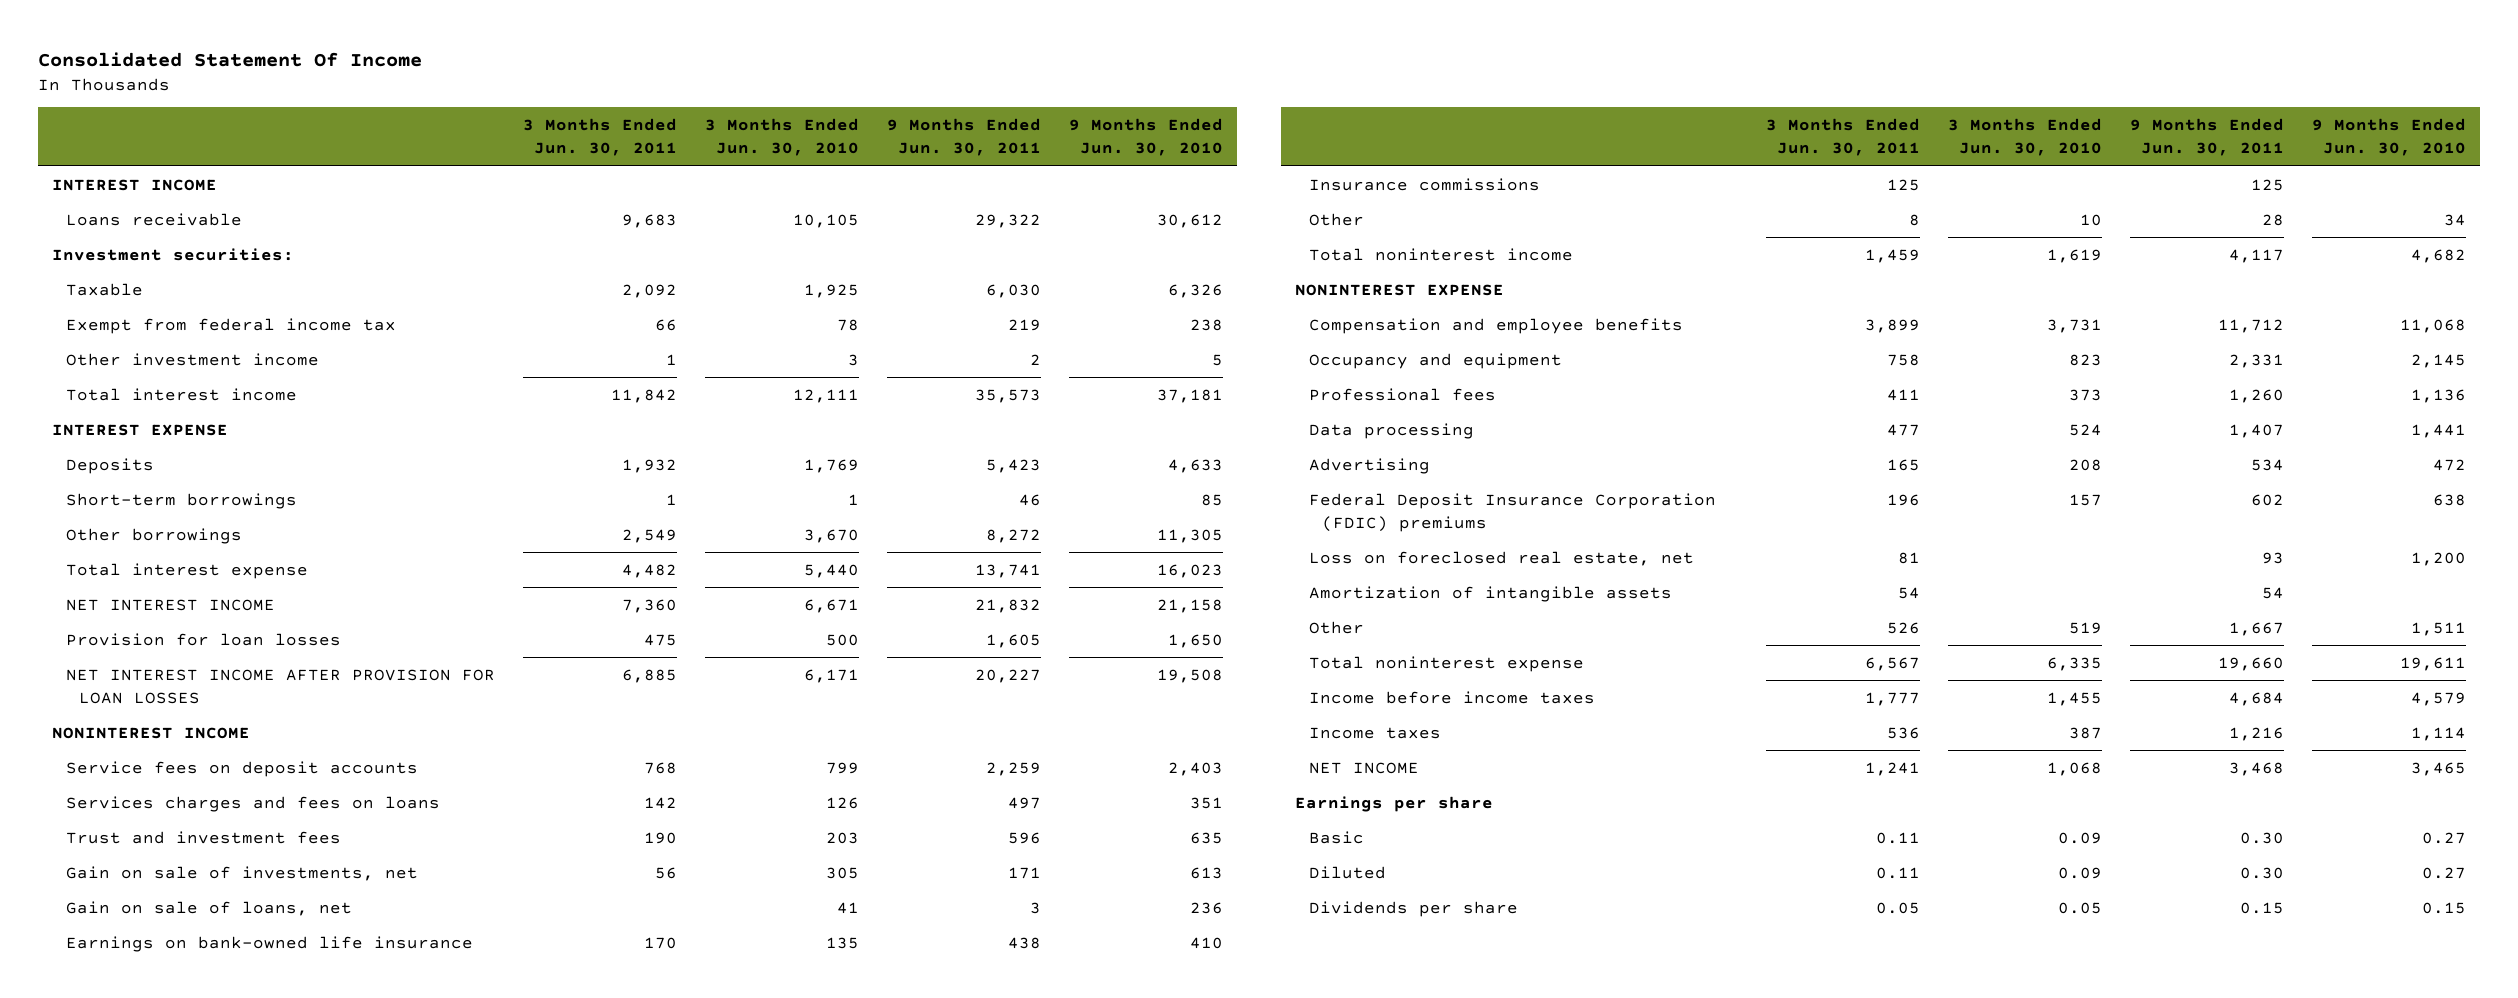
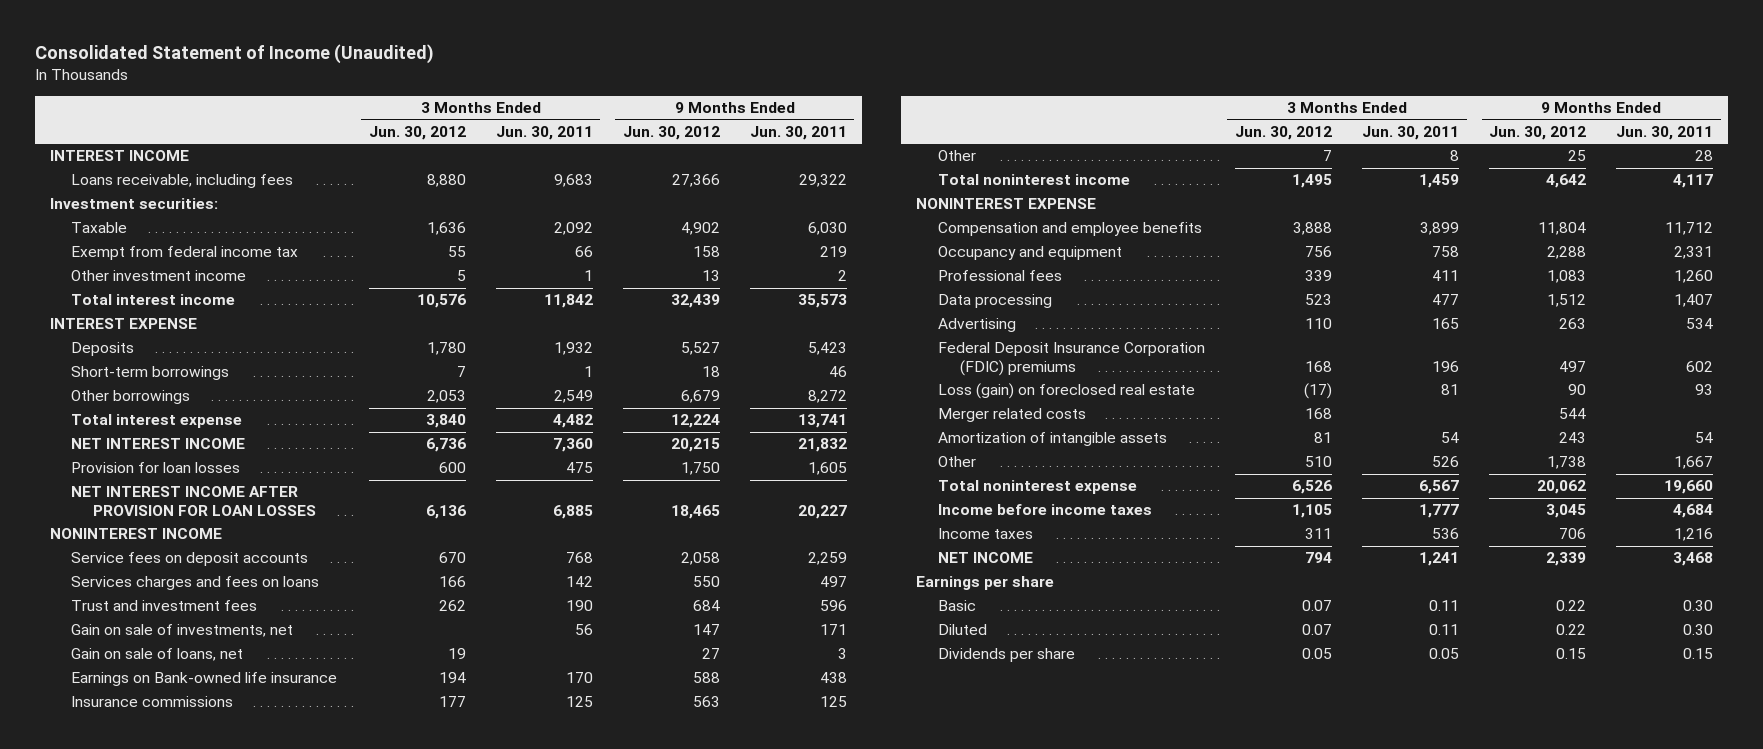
[38,51,423,67] Consolidated Statement Of Income -> [34,43,434,64] Consolidated Statement of Income (Unaudited)
[704,118,859,157] 3 Months Ended Jun. 30, 2010 -> none
[1068,118,1223,157] 9 Months Ended Jun. 30, 2010 -> none
none -> [368,126,466,141] Jun. 30, 2012
none -> [622,126,720,141] Jun. 30, 2012
[65,212,242,226] Loans receivable -> [71,174,294,189] Loans receivable, including fees
[65,935,473,952] Earnings on bank-owned life insurance -> [71,672,338,687] Earnings on Bank-owned life insurance
[1308,550,1694,566] Loss on foreclosed real estate, net -> [937,383,1195,400] Loss (gain) on foreclosed real estate
none -> [937,408,1086,423] Merger related costs

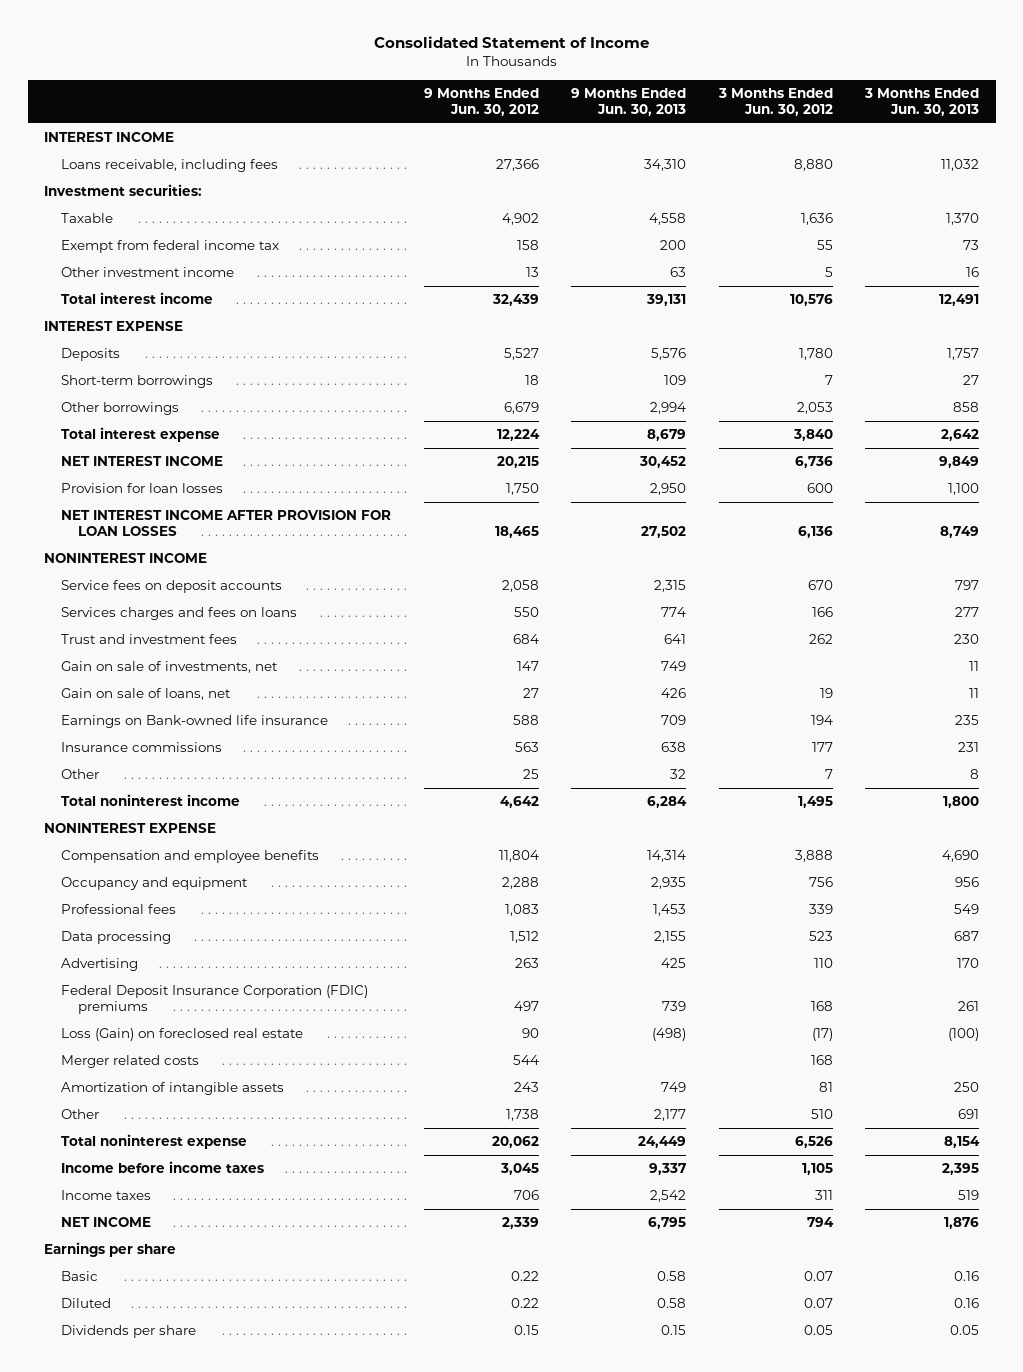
[34,43,434,64] Consolidated Statement of Income (Unaudited) -> [373,36,649,49] Consolidated Statement of Income
[495,126,593,141] Jun. 30, 2011 -> none
[749,126,847,141] Jun. 30, 2011 -> none
none -> [571,87,687,117] 9 Months Ended Jun. 30, 2013
none -> [864,87,980,117] 3 Months Ended Jun. 30, 2013
[937,383,1195,400] Loss (gain) on foreclosed real estate -> [61,1028,304,1042] Loss (Gain) on foreclosed real estate

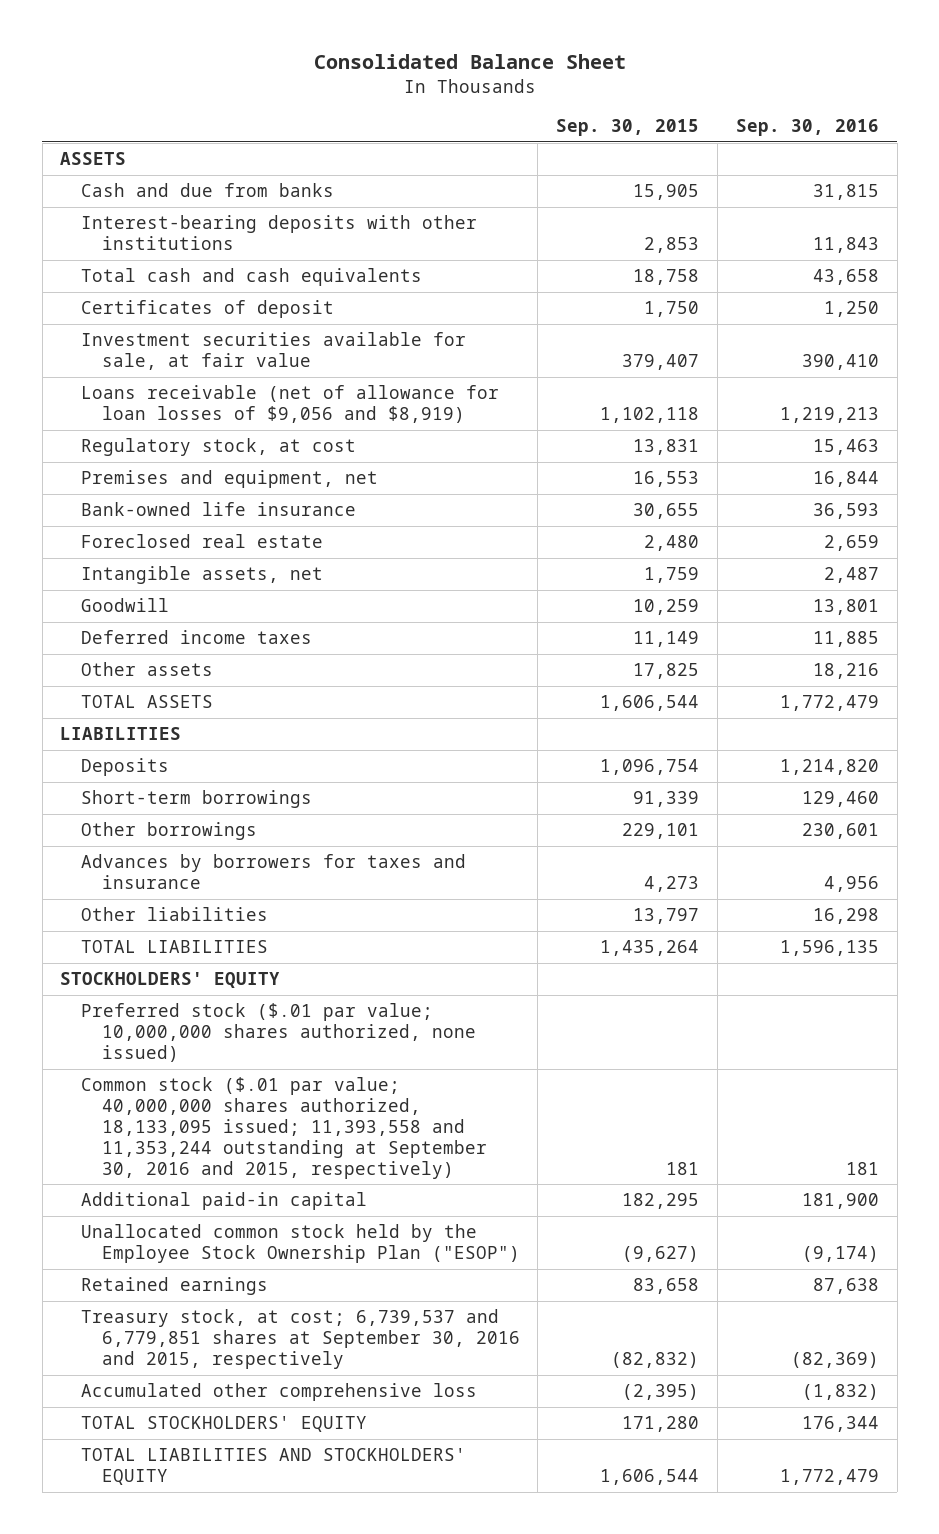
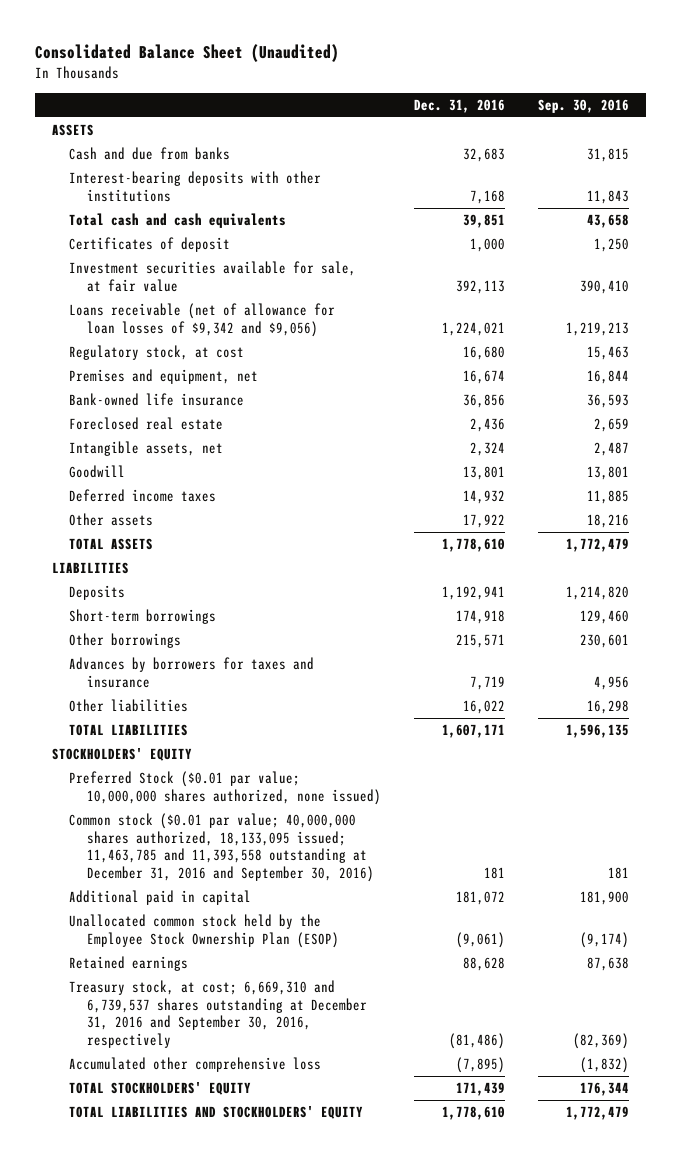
[313,54,626,70] Consolidated Balance Sheet -> [35,44,340,63] Consolidated Balance Sheet (Unaudited)
[556,119,700,137] Sep. 30, 2015 -> none
none -> [413,98,505,113] Dec. 31, 2016
[80,385,499,424] Loans receivable (net of allowance for loan losses of $9,056 and $8,919) -> [69,303,336,337] Loans receivable (net of allowance for loan losses of $9,342 and $9,056)
[80,1003,476,1062] Preferred stock ($.01 par value; 10,000,000 shares authorized, none issued) -> [69,771,381,805] Preferred Stock ($0.01 par value; 10,000,000 shares authorized, none issued)
[80,1077,487,1179] Common stock ($.01 par value; 40,000,000 shares authorized, 18,133,095 issued; 11,393,558 and 11,353,244 outstanding at September 30, 2016 and 2015, respectively) -> [69,813,374,882] Common stock ($0.01 par value; 40,000,000 shares authorized, 18,133,095 issued; 11,463,785 and 11,393,558 outstanding at December 31, 2016 and September 30, 2016)
[80,1192,367,1211] Additional paid-in capital -> [69,890,252,906] Additional paid in capital
[80,1224,520,1264] Unallocated common stock held by the Employee Stock Ownership Plan ("ESOP") -> [69,914,339,948] Unallocated common stock held by the Employee Stock Ownership Plan (ESOP)
[80,1309,520,1369] Treasury stock, at cost; 6,739,537 and 6,779,851 shares at September 30, 2016 and 2015, respectively -> [69,980,367,1048] Treasury stock, at cost; 6,669,310 and 6,739,537 shares outstanding at December 31, 2016 and September 30, 2016, respectively

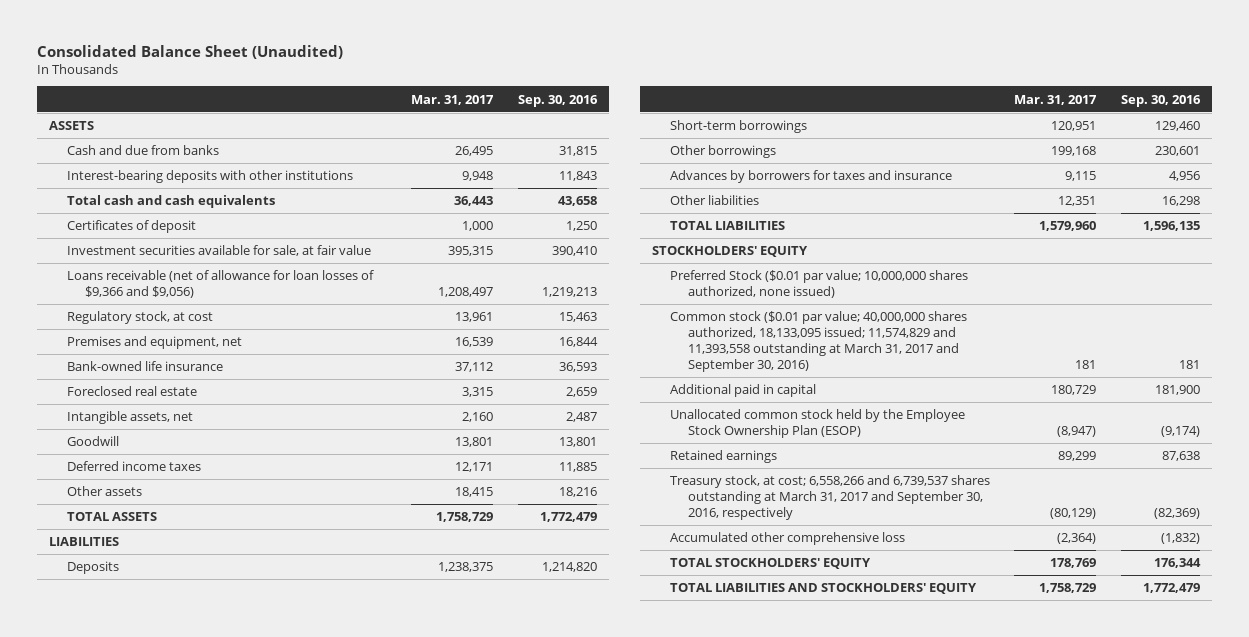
[413,98,505,113] Dec. 31, 2016 -> none
none -> [411,94,495,105] Mar. 31, 2017
[69,303,336,337] Loans receivable (net of allowance for loan losses of $9,342 and $9,056) -> [66,270,374,298] Loans receivable (net of allowance for loan losses of $9,366 and $9,056)
[69,813,374,882] Common stock ($0.01 par value; 40,000,000 shares authorized, 18,133,095 issued; 11,463,785 and 11,393,558 outstanding at December 31, 2016 and September 30, 2016) -> [670,311,968,372] Common stock ($0.01 par value; 40,000,000 shares authorized, 18,133,095 issued; 11,574,829 and 11,393,558 outstanding at March 31, 2017 and September 30, 2016)
[69,980,367,1048] Treasury stock, at cost; 6,669,310 and 6,739,537 shares outstanding at December 31, 2016 and September 30, 2016, respectively -> [670,475,991,520] Treasury stock, at cost; 6,558,266 and 6,739,537 shares outstanding at March 31, 2017 and September 30, 2016, respectively

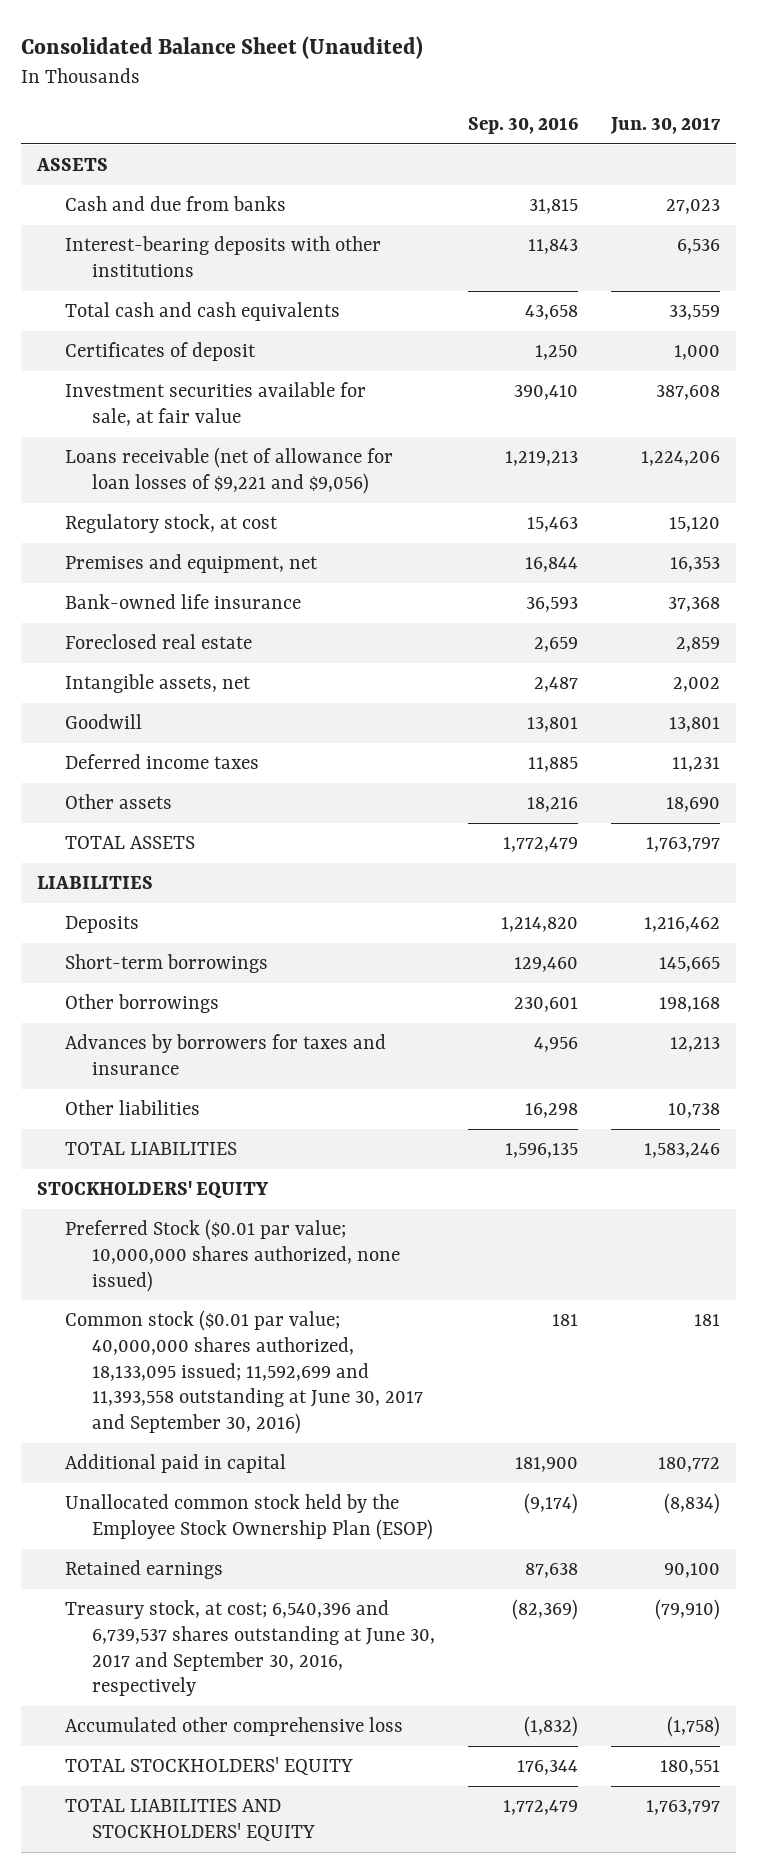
[411,94,495,105] Mar. 31, 2017 -> none
none -> [609,117,721,135] Jun. 30, 2017
[66,270,374,298] Loans receivable (net of allowance for loan losses of $9,366 and $9,056) -> [64,447,393,494] Loans receivable (net of allowance for loan losses of $9,221 and $9,056)
[670,311,968,372] Common stock ($0.01 par value; 40,000,000 shares authorized, 18,133,095 issued; 11,574,829 and 11,393,558 outstanding at March 31, 2017 and September 30, 2016) -> [64,1310,424,1435] Common stock ($0.01 par value; 40,000,000 shares authorized, 18,133,095 issued; 11,592,699 and 11,393,558 outstanding at June 30, 2017 and September 30, 2016)
[670,475,991,520] Treasury stock, at cost; 6,558,266 and 6,739,537 shares outstanding at March 31, 2017 and September 30, 2016, respectively -> [64,1600,436,1697] Treasury stock, at cost; 6,540,396 and 6,739,537 shares outstanding at June 30, 2017 and September 30, 2016, respectively

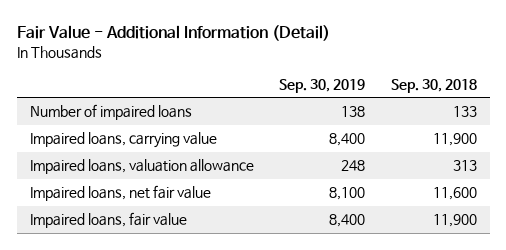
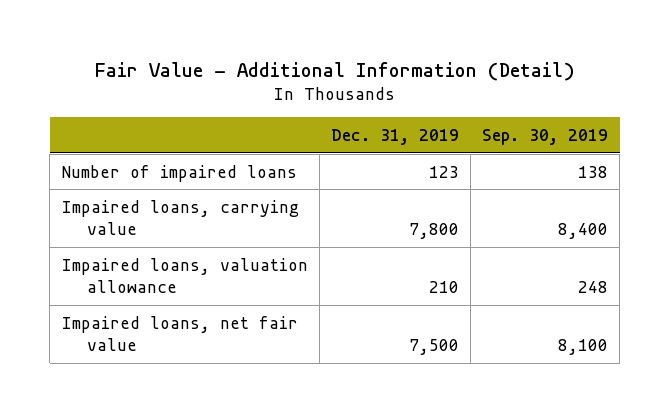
[390,78,477,93] Sep. 30, 2018 -> none
none -> [330,128,459,145] Dec. 31, 2019
[29,212,187,229] Impaired loans, fair value -> none

